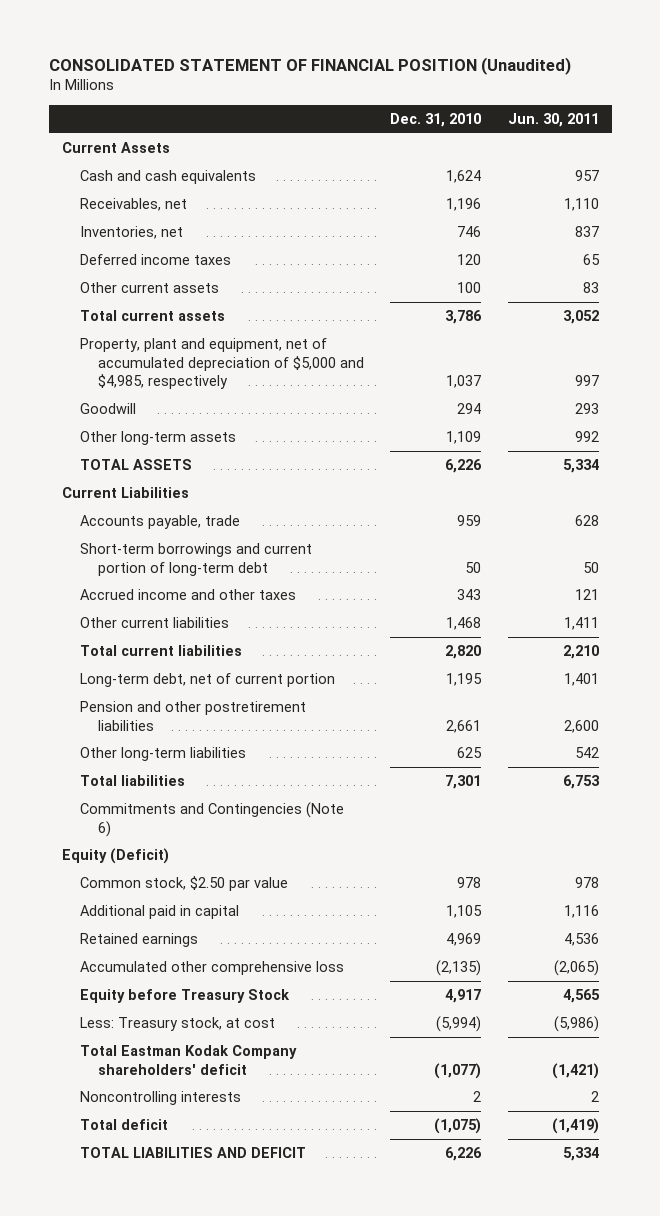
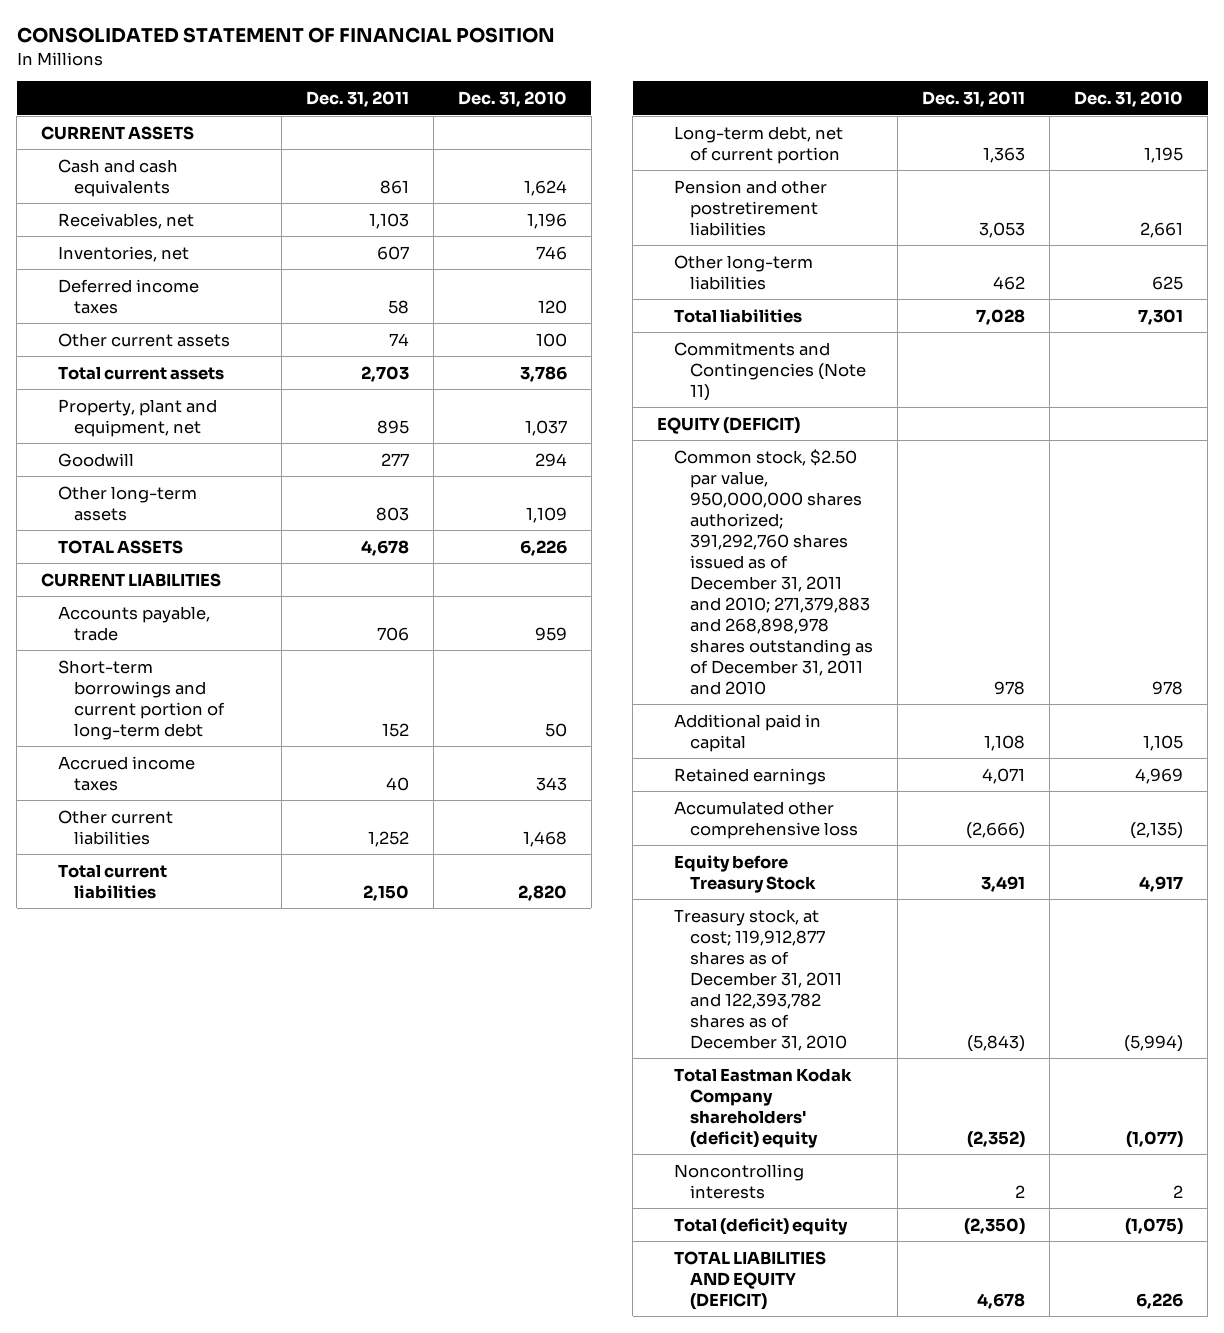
[48,56,571,75] CONSOLIDATED STATEMENT OF FINANCIAL POSITION (Unaudited) -> [16,27,555,44] CONSOLIDATED STATEMENT OF FINANCIAL POSITION
[507,112,599,127] Jun. 30, 2011 -> none
none -> [305,91,409,108] Dec. 31, 2011
[61,142,170,154] Current Assets -> [41,125,195,140] CURRENT ASSETS
[79,338,364,390] Property, plant and equipment, net of accumulated depreciation of $5,000 and $4,985, respectively -> [57,398,217,437] Property, plant and equipment, net
[61,487,189,499] Current Liabilities -> [41,572,222,587] CURRENT LIABILITIES
[79,589,296,601] Accrued income and other taxes -> [57,755,195,791] Accrued income taxes
[79,802,344,837] Commitments and Contingencies (Note 6) -> [673,341,867,401] Commitments and Contingencies (Note 11)
[61,848,169,865] Equity (Deficit) -> [657,416,801,434] EQUITY (DEFICIT)
[79,876,288,892] Common stock, $2.50 par value -> [673,448,874,695] Common stock, $2.50 par value, 950,000,000 shares authorized; 391,292,760 shares issued as of December 31, 2011 and 2010; 271,379,883 and 268,898,978 shares outstanding as of December 31, 2011 and 2010
[79,1017,275,1032] Less: Treasury stock, at cost -> [673,908,848,1051] Treasury stock, at cost; 119,912,877 shares as of December 31, 2011 and 122,393,782 shares as of December 31, 2010
[79,1045,297,1075] Total Eastman Kodak Company shareholders' deficit -> [673,1067,852,1148] Total Eastman Kodak Company shareholders' (deficit) equity
[79,1119,168,1131] Total deficit -> [673,1217,848,1235] Total (deficit) equity
[79,1147,306,1159] TOTAL LIABILITIES AND DEFICIT -> [673,1250,826,1310] TOTAL LIABILITIES AND EQUITY (DEFICIT)

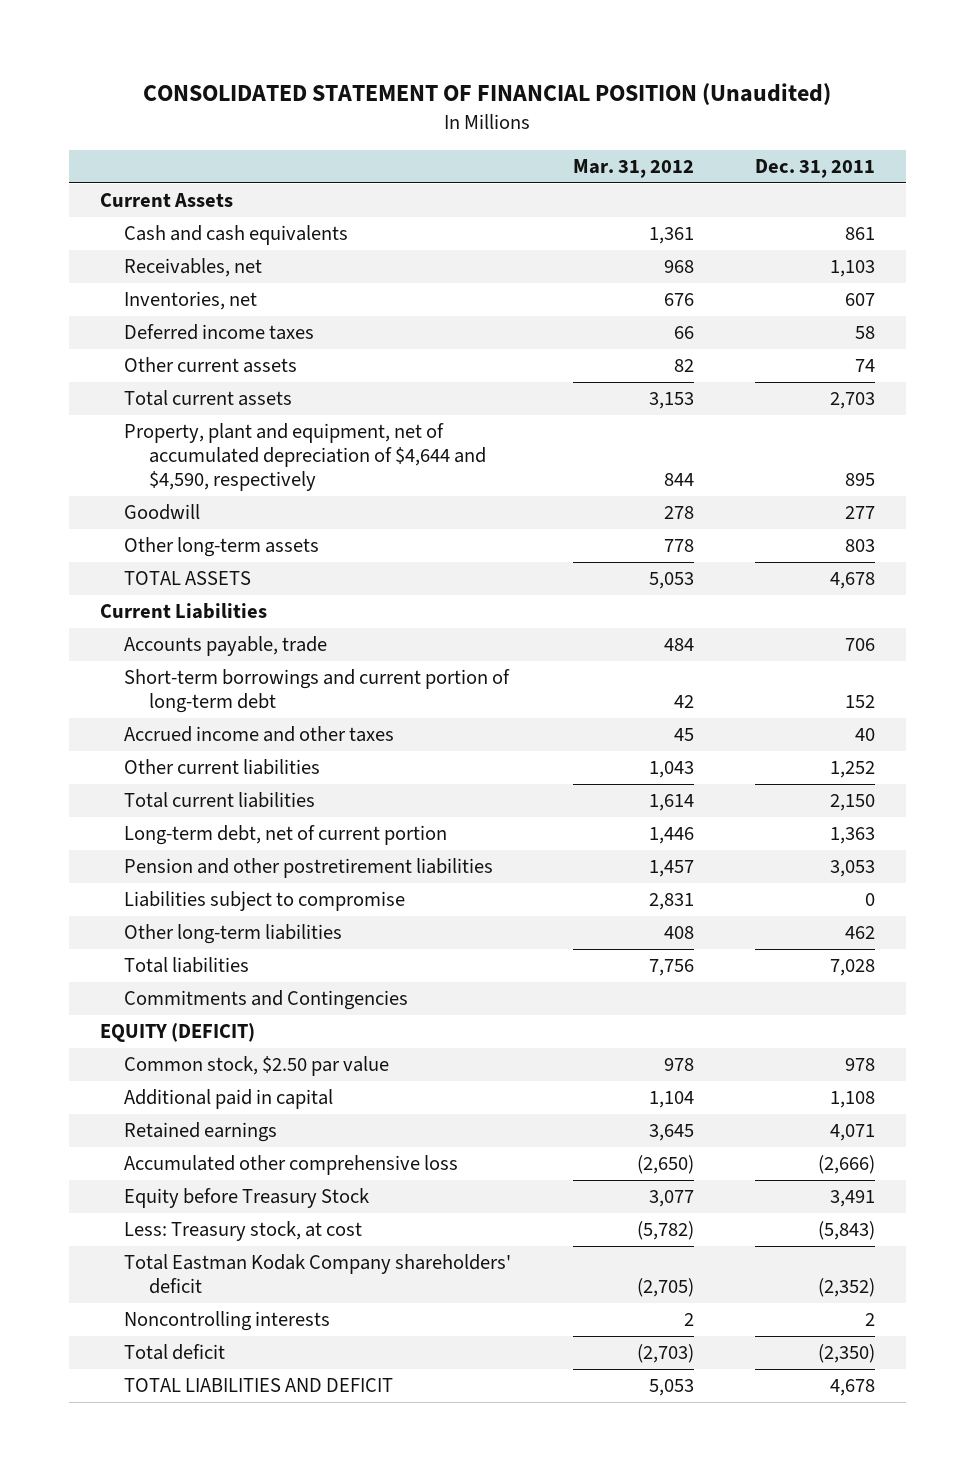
[16,27,555,44] CONSOLIDATED STATEMENT OF FINANCIAL POSITION -> [143,83,832,106] CONSOLIDATED STATEMENT OF FINANCIAL POSITION (Unaudited)
[457,91,567,108] Dec. 31, 2010 -> none
none -> [572,158,694,178] Mar. 31, 2012
[41,125,195,140] CURRENT ASSETS -> [99,193,233,208] Current Assets
[57,398,217,437] Property, plant and equipment, net -> [124,423,487,492] Property, plant and equipment, net of accumulated depreciation of $4,644 and $4,590, respectively
[41,572,222,587] CURRENT LIABILITIES -> [99,603,267,620] Current Liabilities
[57,755,195,791] Accrued income taxes -> [124,726,395,743] Accrued income and other taxes
none -> [124,891,406,912] Liabilities subject to compromise
[673,341,867,401] Commitments and Contingencies (Note 11) -> [124,990,409,1011] Commitments and Contingencies
[673,448,874,695] Common stock, $2.50 par value, 950,000,000 shares authorized; 391,292,760 shares issued as of December 31, 2011 and 2010; 271,379,883 and 268,898,978 shares outstanding as of December 31, 2011 and 2010 -> [124,1056,390,1077] Common stock, $2.50 par value
[673,908,848,1051] Treasury stock, at cost; 119,912,877 shares as of December 31, 2011 and 122,393,782 shares as of December 31, 2010 -> [124,1221,363,1242] Less: Treasury stock, at cost
[673,1067,852,1148] Total Eastman Kodak Company shareholders' (deficit) equity -> [124,1254,512,1295] Total Eastman Kodak Company shareholders' deficit
[673,1217,848,1235] Total (deficit) equity -> [124,1344,226,1361] Total deficit
[673,1250,826,1310] TOTAL LIABILITIES AND EQUITY (DEFICIT) -> [124,1378,394,1393] TOTAL LIABILITIES AND DEFICIT

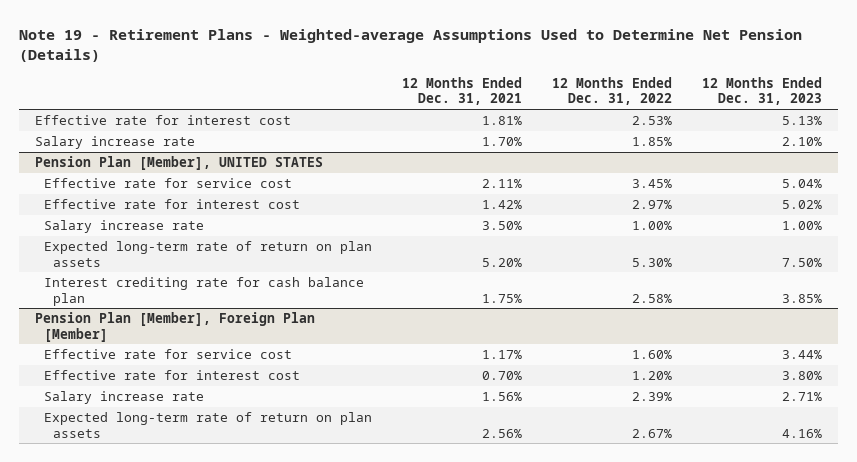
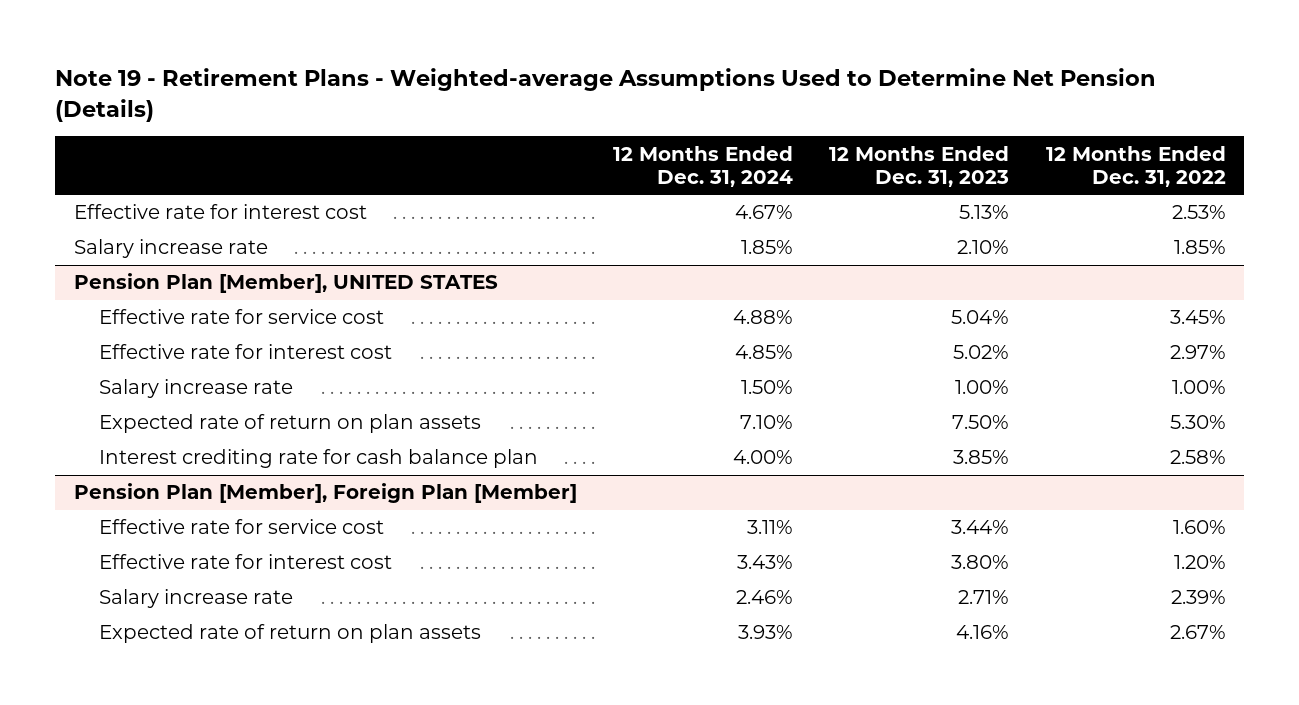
[402,76,523,106] 12 Months Ended Dec. 31, 2021 -> none
none -> [612,145,793,187] 12 Months Ended Dec. 31, 2024
[43,240,372,267] Expected long-term rate of return on plan assets -> [99,414,482,434] Expected rate of return on plan assets
[43,411,372,438] Expected long-term rate of return on plan assets -> [99,624,482,644] Expected rate of return on plan assets

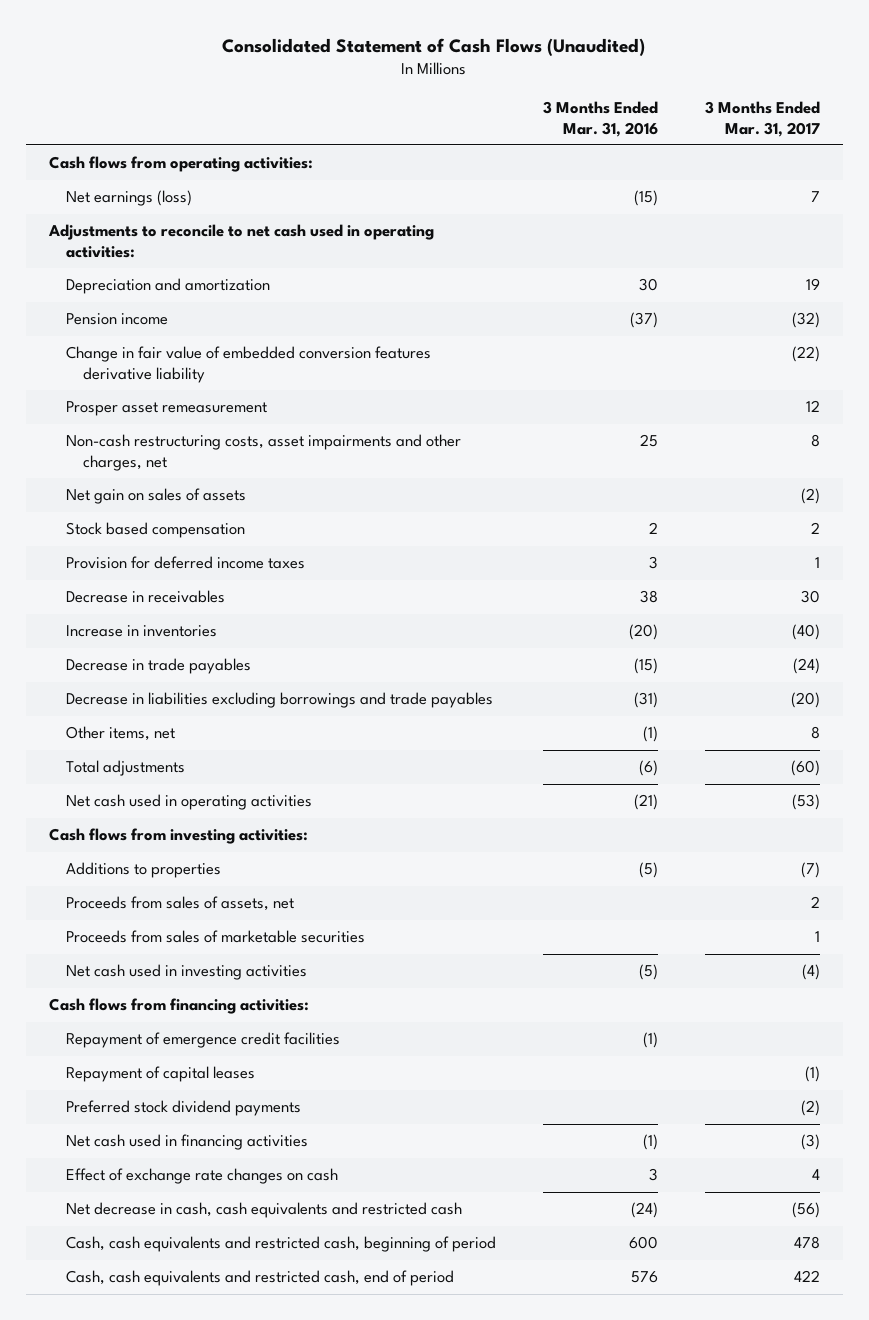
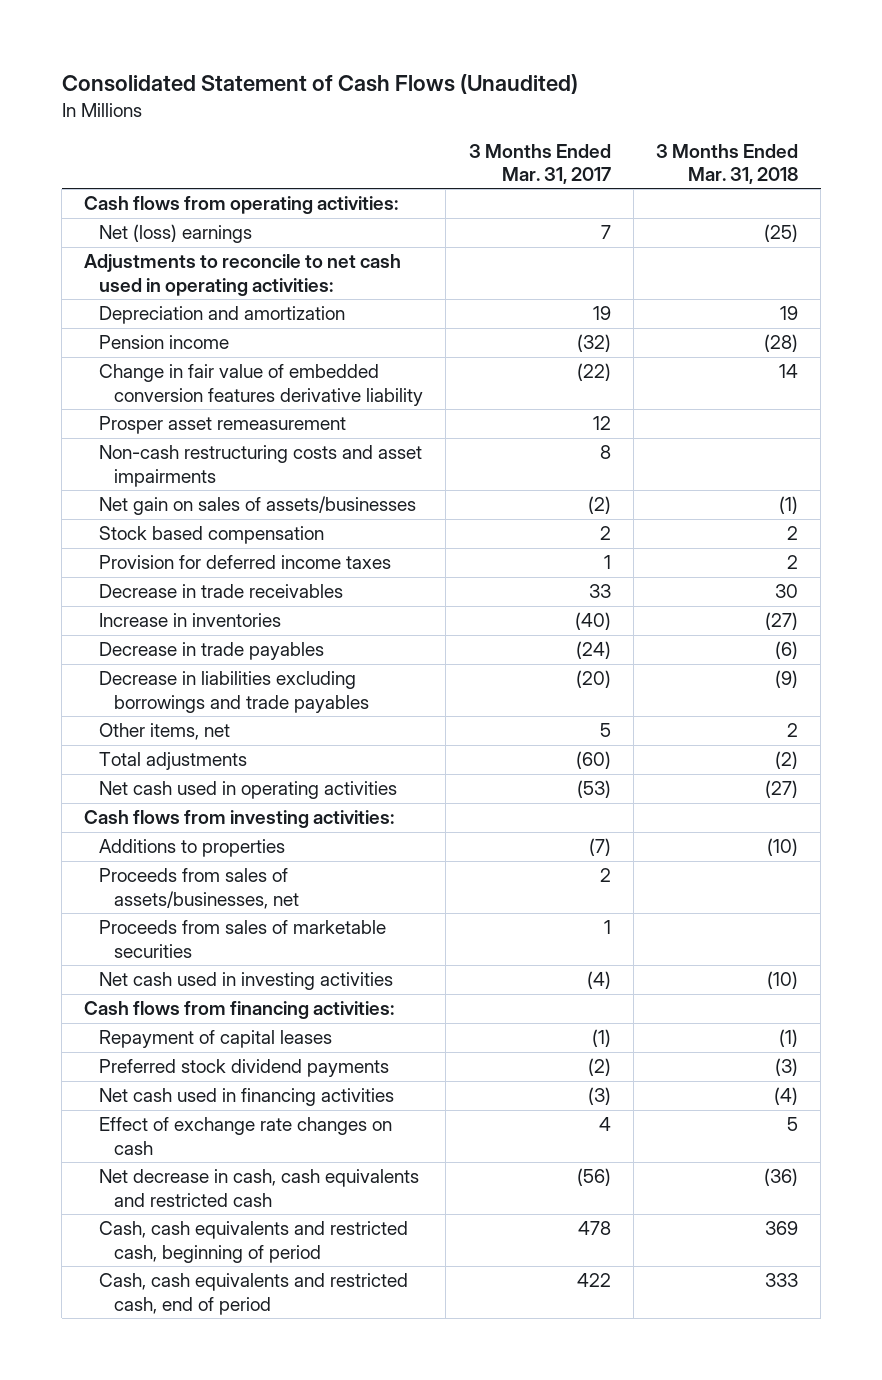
[542,101,658,137] 3 Months Ended Mar. 31, 2016 -> none
none -> [655,143,798,185] 3 Months Ended Mar. 31, 2018
[65,190,192,207] Net earnings (loss) -> [99,224,253,244] Net (loss) earnings
[65,434,461,471] Non-cash restructuring costs, asset impairments and other charges, net -> [99,445,423,487] Non-cash restructuring costs and asset impairments
[65,488,246,505] Net gain on sales of assets -> [99,496,417,516] Net gain on sales of assets/businesses
[65,590,225,604] Decrease in receivables -> [99,584,344,599] Decrease in trade receivables
[800,590,820,604] 30 -> [588,584,611,599] 33
[810,726,820,740] 8 -> [599,723,611,738] 5
[65,896,294,912] Proceeds from sales of assets, net -> [99,868,300,909] Proceeds from sales of assets/businesses, net
[65,1032,340,1049] Repayment of emergence credit facilities -> none

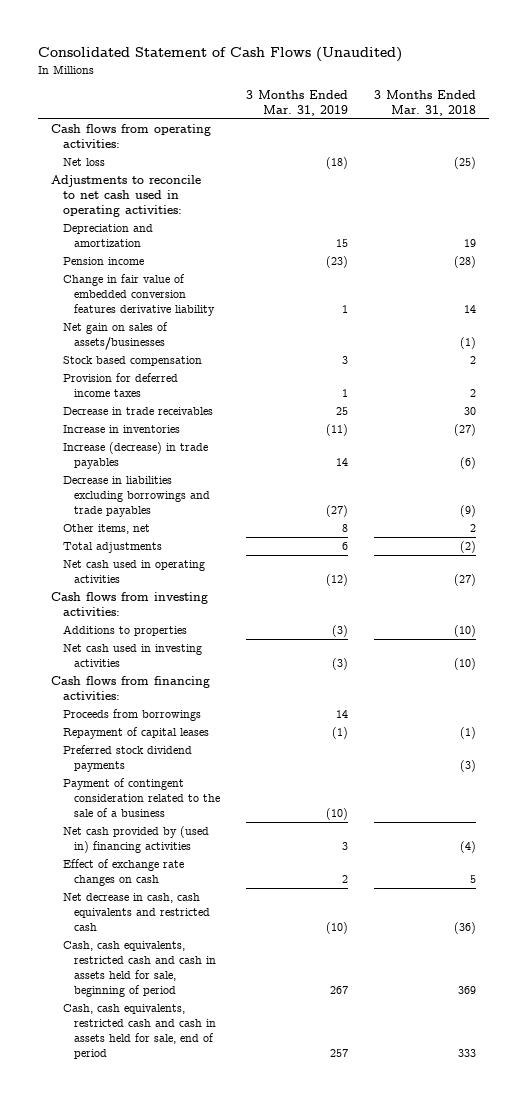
[468,143,611,185] 3 Months Ended Mar. 31, 2017 -> none
none -> [246,90,349,117] 3 Months Ended Mar. 31, 2019
[99,224,253,244] Net (loss) earnings -> [62,158,105,167] Net loss
[99,416,347,435] Prosper asset remeasurement -> none
[99,445,423,487] Non-cash restructuring costs and asset impairments -> none
[99,642,325,661] Decrease in trade payables -> [62,442,208,470] Increase (decrease) in trade payables
[99,868,300,909] Proceeds from sales of assets/businesses, net -> none
[99,920,387,958] Proceeds from sales of marketable securities -> none
none -> [62,709,201,722] Proceeds from borrowings
none -> [62,778,221,818] Payment of contingent consideration related to the sale of a business
[99,1088,395,1107] Net cash used in financing activities -> [62,826,209,854] Net cash provided by (used in) financing activities
[99,1221,409,1263] Cash, cash equivalents and restricted cash, beginning of period -> [62,941,217,998] Cash, cash equivalents, restricted cash and cash in assets held for sale, beginning of period
[99,1273,409,1315] Cash, cash equivalents and restricted cash, end of period -> [62,1004,217,1060] Cash, cash equivalents, restricted cash and cash in assets held for sale, end of period

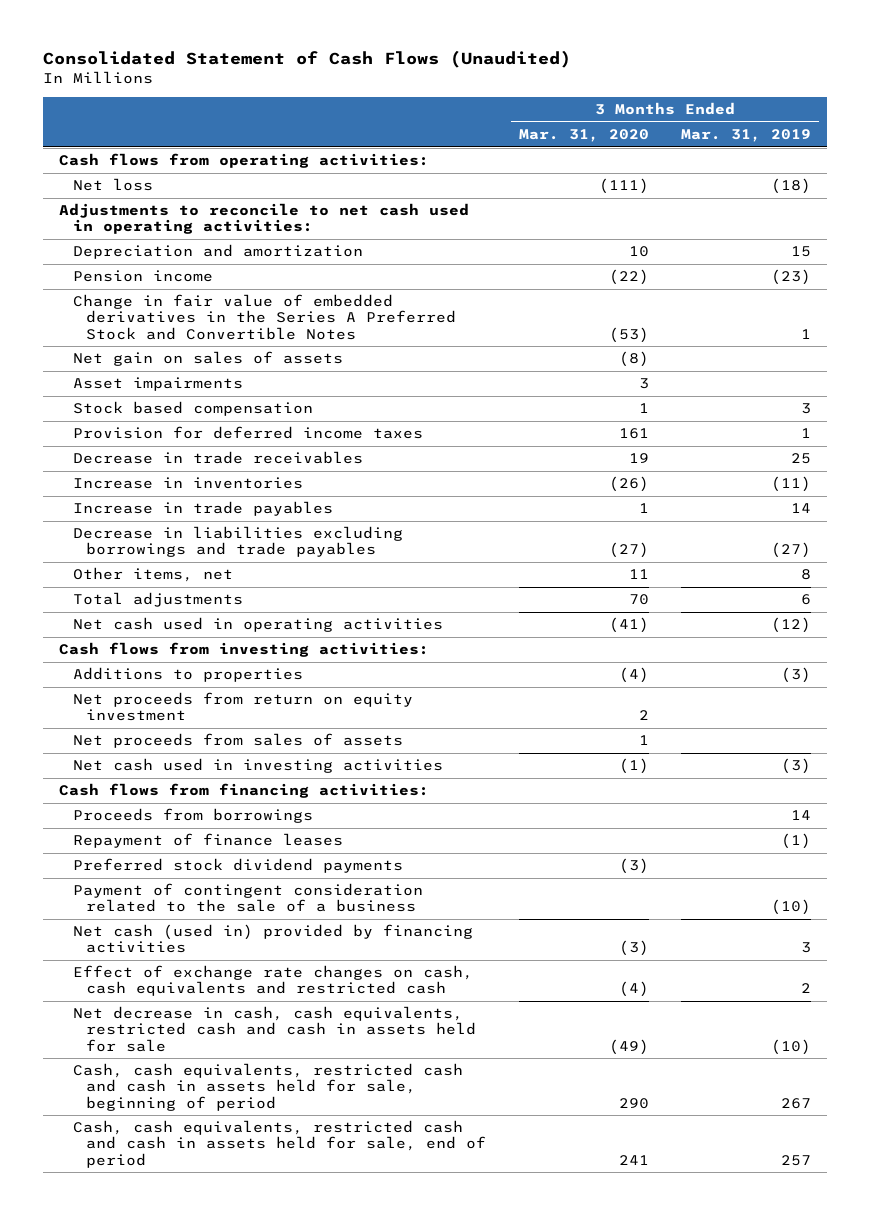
[374,90,477,117] 3 Months Ended Mar. 31, 2018 -> none
none -> [518,129,649,143] Mar. 31, 2020
[62,274,216,317] Change in fair value of embedded conversion features derivative liability -> [72,294,457,340] Change in fair value of embedded derivatives in the Series A Preferred Stock and Convertible Notes
[62,322,168,351] Net gain on sales of assets/businesses -> [72,351,343,367] Net gain on sales of assets
none -> [72,377,243,392] Asset impairments
[62,442,208,470] Increase (decrease) in trade payables -> [72,501,333,517] Increase in trade payables
none -> [72,692,413,722] Net proceeds from return on equity investment
none -> [72,733,403,749] Net proceeds from sales of assets
[62,727,209,740] Repayment of capital leases -> [72,833,343,849] Repayment of finance leases
[62,826,209,854] Net cash provided by (used in) financing activities -> [72,924,473,954] Net cash (used in) provided by financing activities
[62,859,184,887] Effect of exchange rate changes on cash -> [72,965,473,997] Effect of exchange rate changes on cash, cash equivalents and restricted cash
[62,893,211,932] Net decrease in cash, cash equivalents and restricted cash -> [72,1006,477,1052] Net decrease in cash, cash equivalents, restricted cash and cash in assets held for sale

